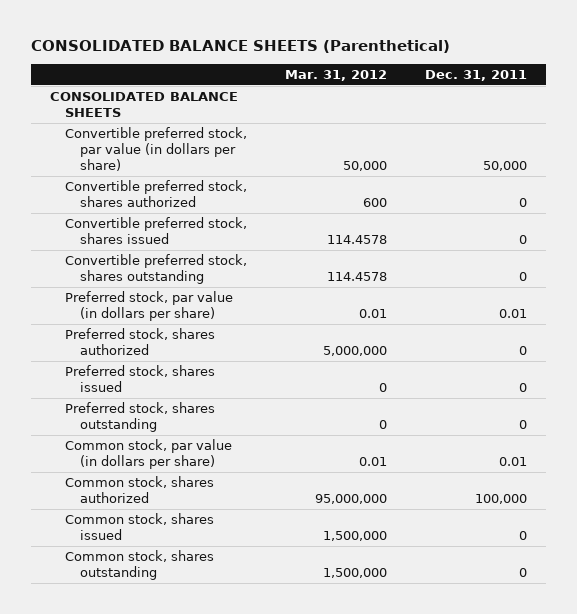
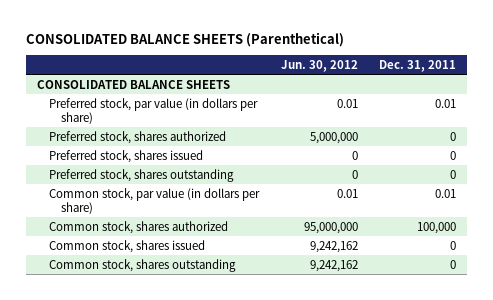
[285,69,388,81] Mar. 31, 2012 -> none
none -> [280,59,358,72] Jun. 30, 2012
[65,127,248,171] Convertible preferred stock, par value (in dollars per share) -> none
[65,180,248,208] Convertible preferred stock, shares authorized -> none
[65,217,248,245] Convertible preferred stock, shares issued -> none
[65,254,248,285] Convertible preferred stock, shares outstanding -> none

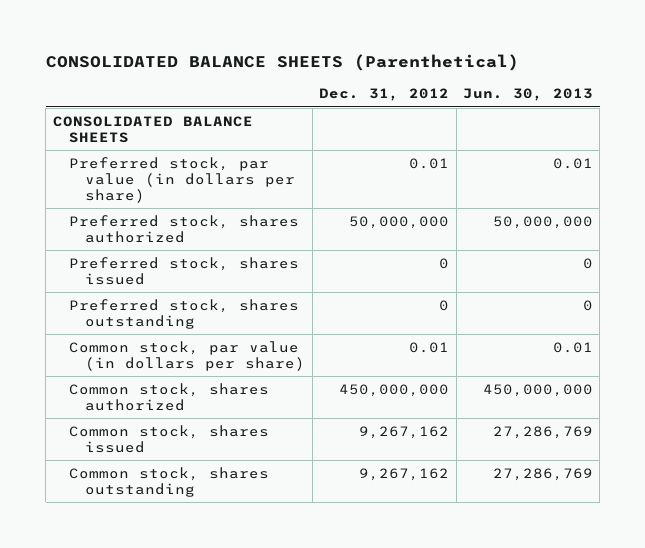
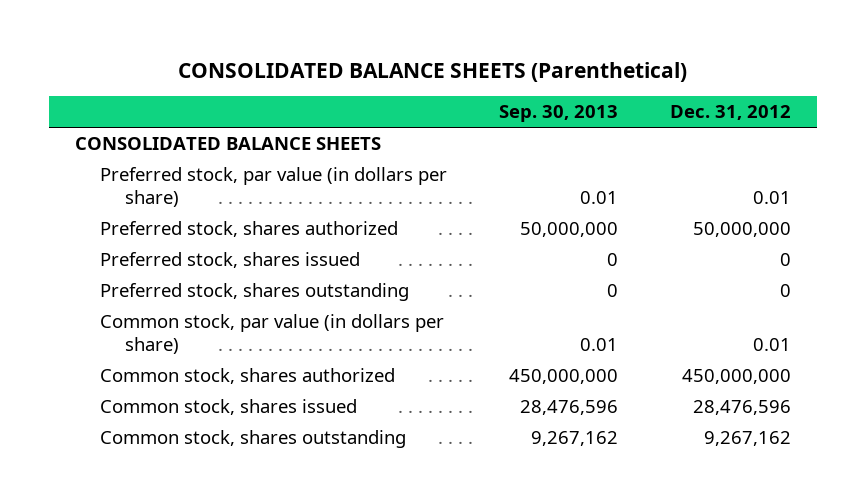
[462,88,593,102] Jun. 30, 2013 -> none
none -> [499,105,619,123] Sep. 30, 2013
[359,425,450,439] 9,267,162 -> [693,400,792,416] 28,476,596

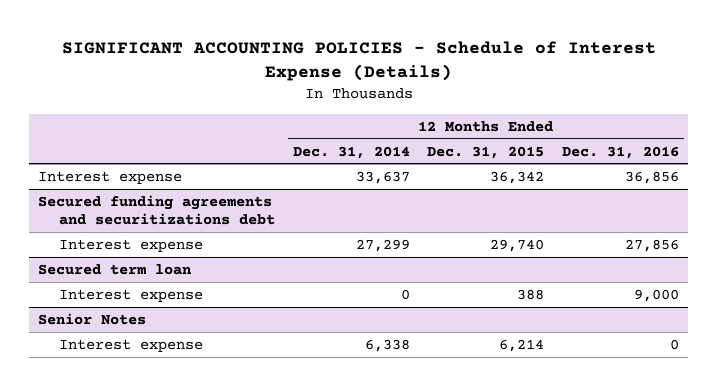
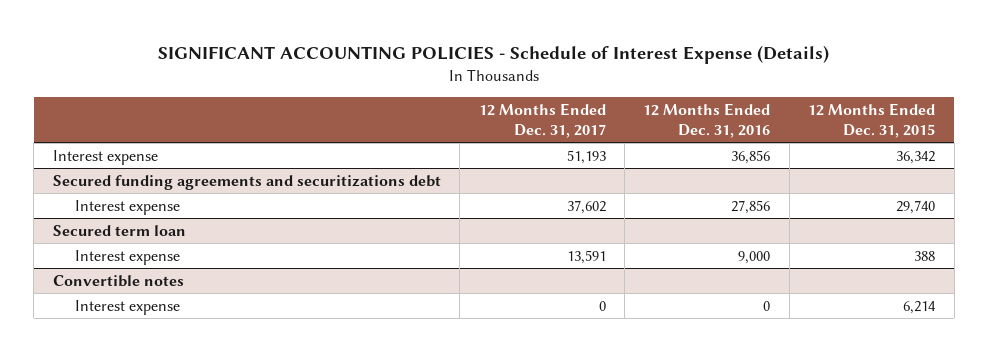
[292,145,410,159] Dec. 31, 2014 -> none
none -> [478,102,606,139] 12 Months Ended Dec. 31, 2017
[38,312,147,325] Senior Notes -> [52,274,184,287] Convertible notes

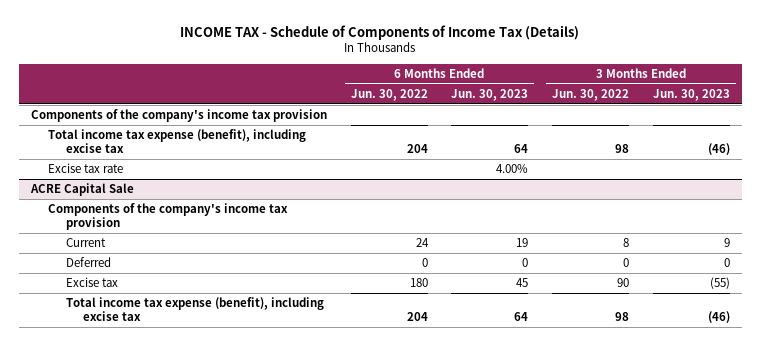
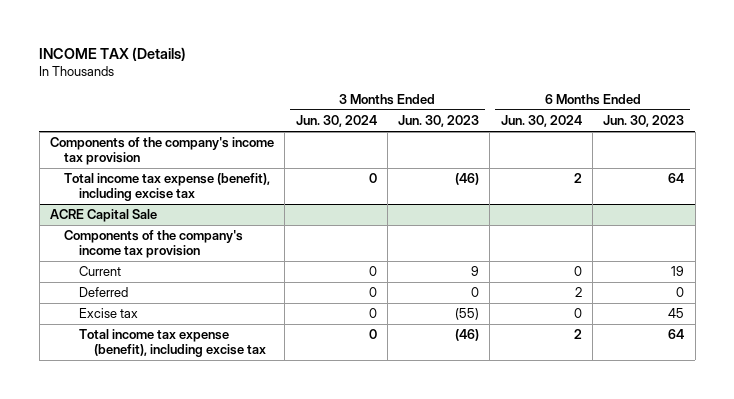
[180,24,580,40] INCOME TAX - Schedule of Components of Income Tax (Details) -> [39,46,187,61] INCOME TAX (Details)
[350,88,428,101] Jun. 30, 2022 -> none
[552,88,630,101] Jun. 30, 2022 -> none
none -> [295,115,377,128] Jun. 30, 2024
none -> [500,115,582,128] Jun. 30, 2024
[48,163,124,174] Excise tax rate -> none

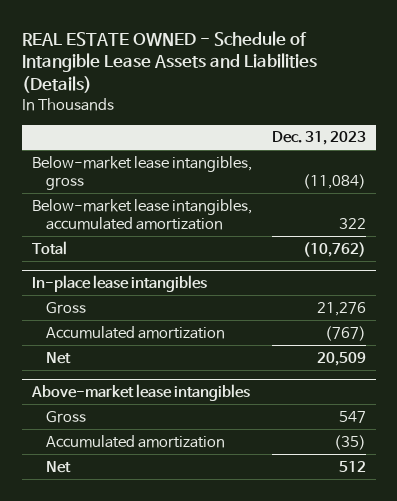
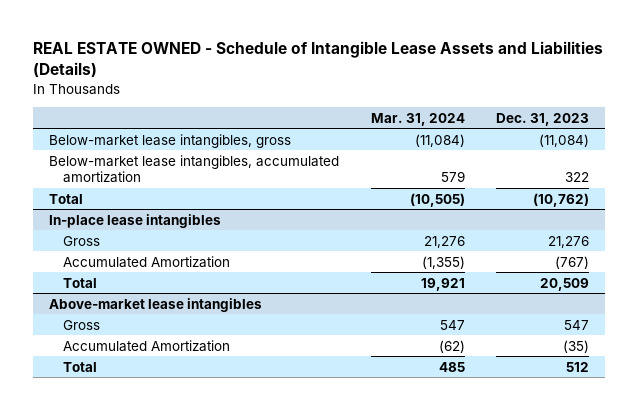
none -> [370,112,465,126] Mar. 31, 2024
[46,325,226,339] Accumulated amortization -> [62,255,230,268] Accumulated Amortization
[46,351,72,364] Net -> [62,277,97,288] Total
[46,434,226,448] Accumulated amortization -> [62,339,230,352] Accumulated Amortization
[46,460,72,473] Net -> [62,361,97,372] Total

